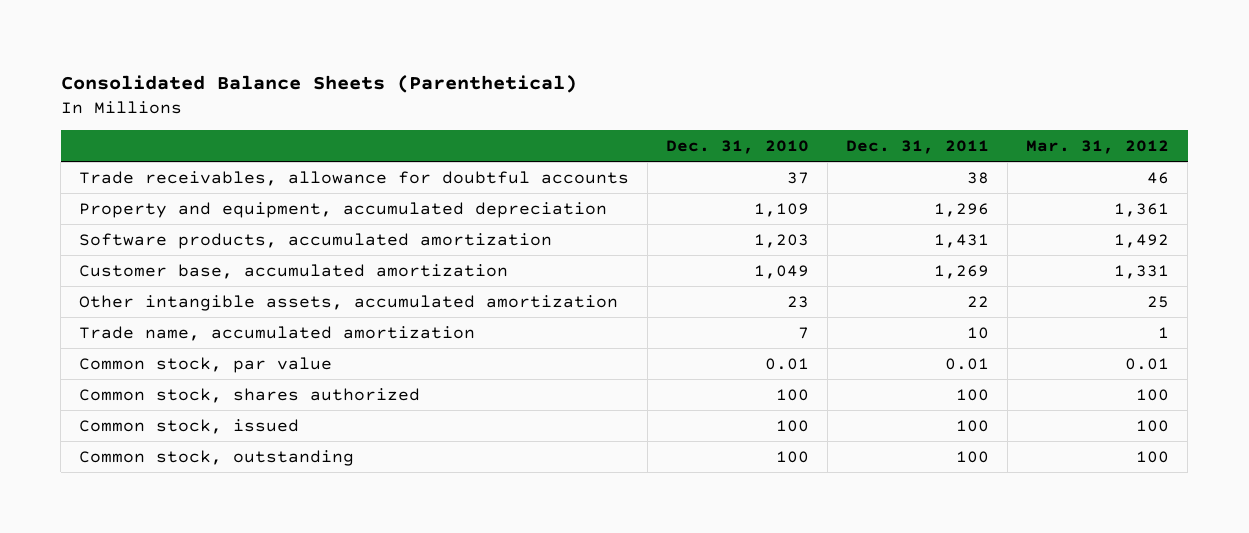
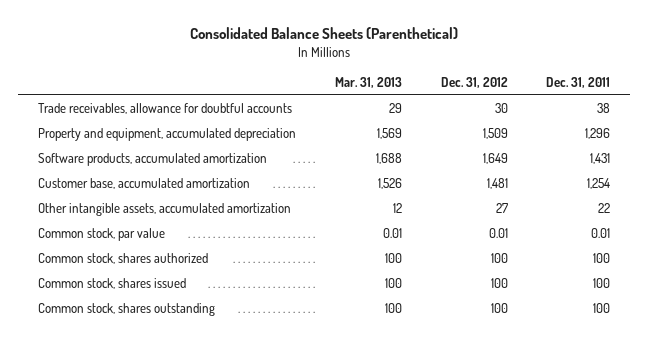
[666,140,810,155] Dec. 31, 2010 -> none
[1026,140,1170,155] Mar. 31, 2012 -> none
none -> [334,77,402,89] Mar. 31, 2013
none -> [440,77,508,89] Dec. 31, 2012
[934,264,990,279] 1,269 -> [587,178,611,190] 1,254
[79,325,476,341] Trade name, accumulated amortization -> none
[79,418,300,434] Common stock, issued -> [37,278,186,290] Common stock, shares issued
[79,449,355,466] Common stock, outstanding -> [37,303,215,317] Common stock, shares outstanding

